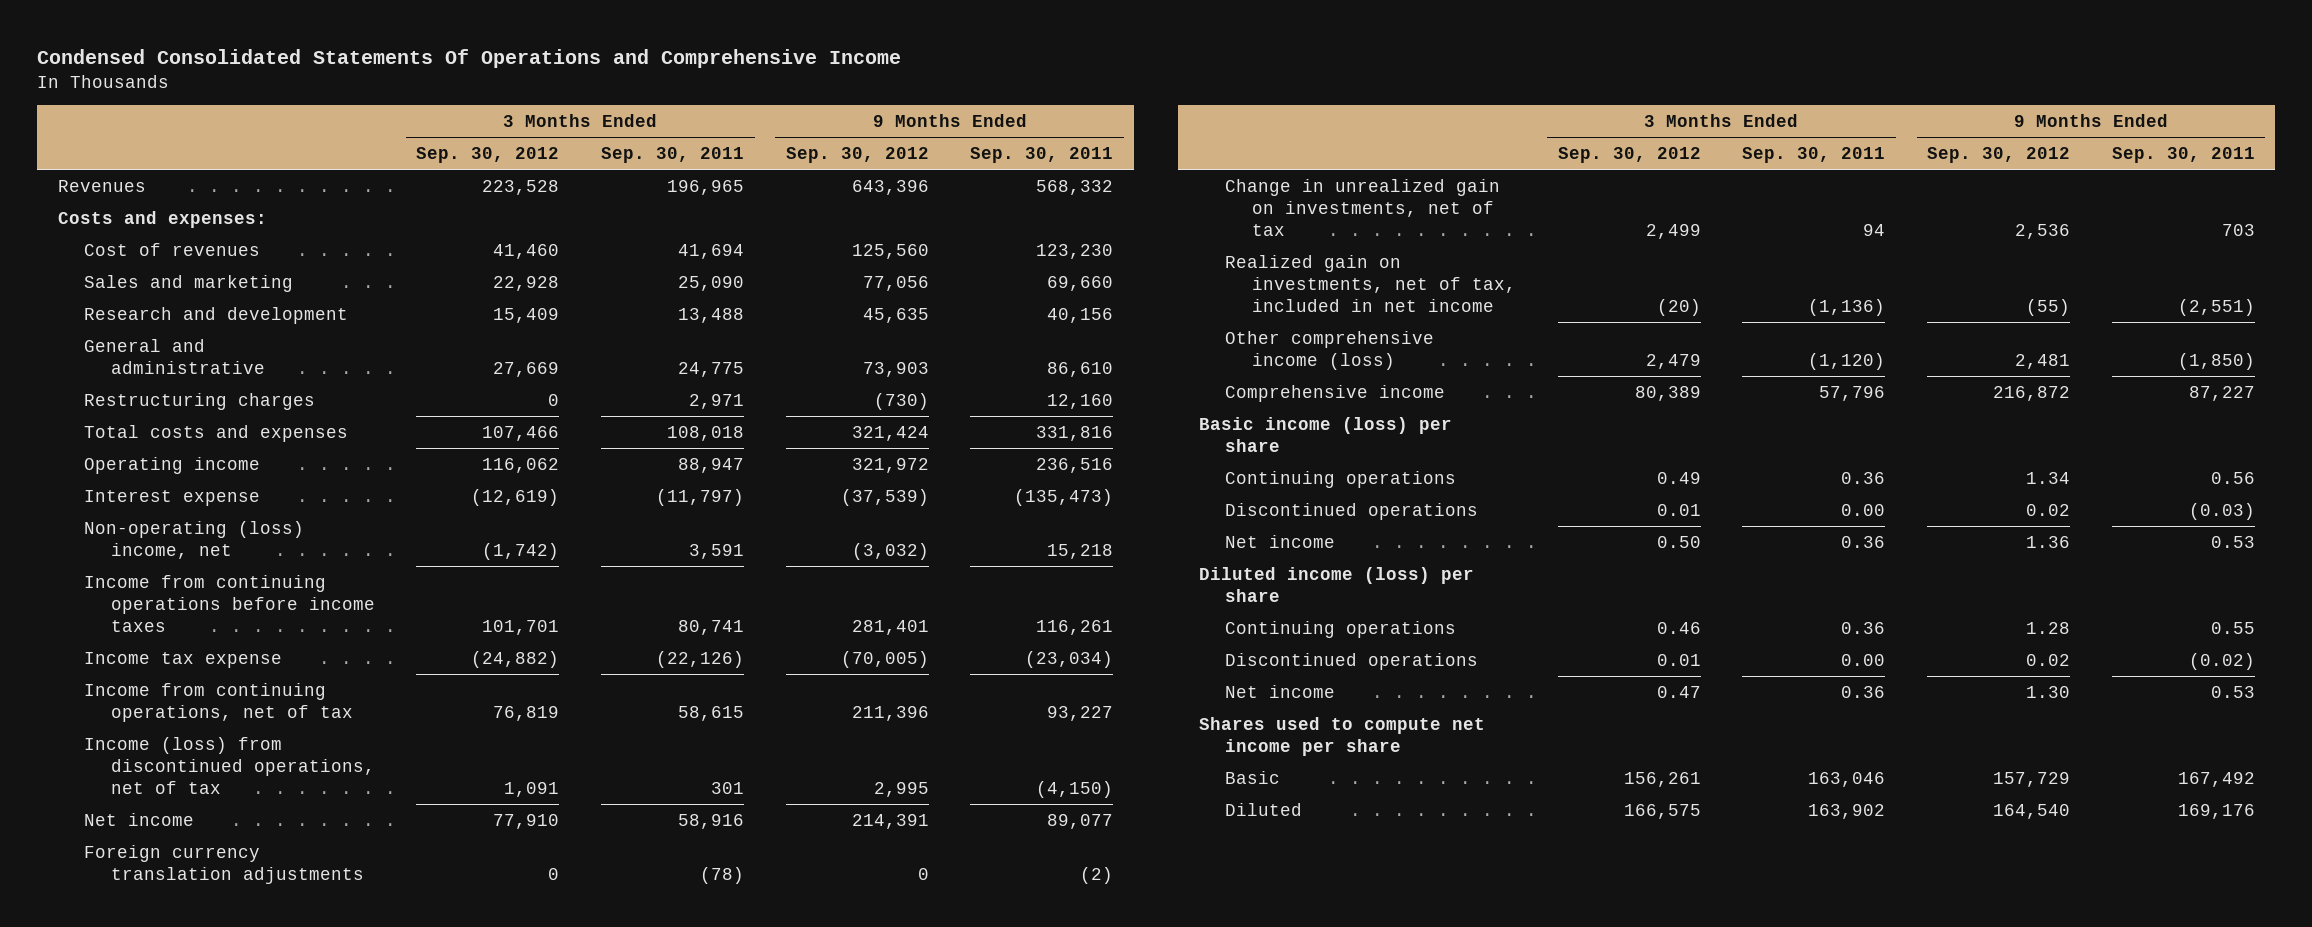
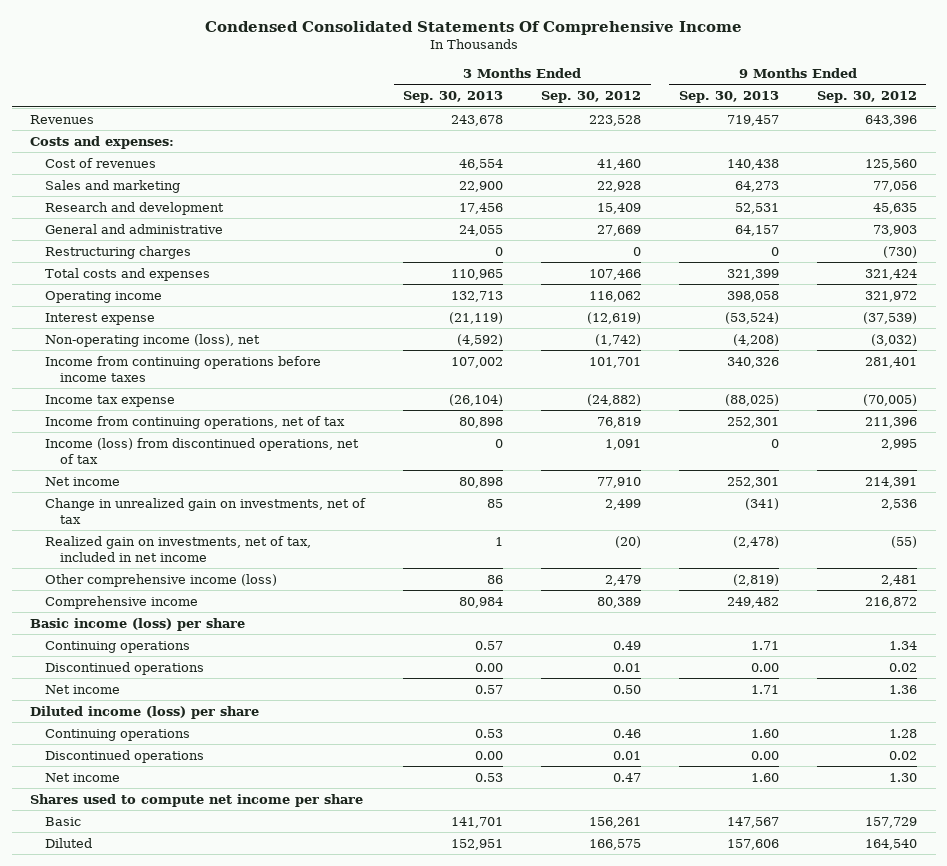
[36,49,901,69] Condensed Consolidated Statements Of Operations and Comprehensive Income -> [204,20,742,35] Condensed Consolidated Statements Of Comprehensive Income
[601,147,745,164] Sep. 30, 2011 -> none
[970,147,1114,164] Sep. 30, 2011 -> none
none -> [403,91,504,104] Sep. 30, 2013
none -> [678,91,779,104] Sep. 30, 2013
[84,520,305,559] Non-operating (loss) income, net -> [45,333,261,347] Non-operating income (loss), net
[84,844,364,884] Foreign currency translation adjustments -> none

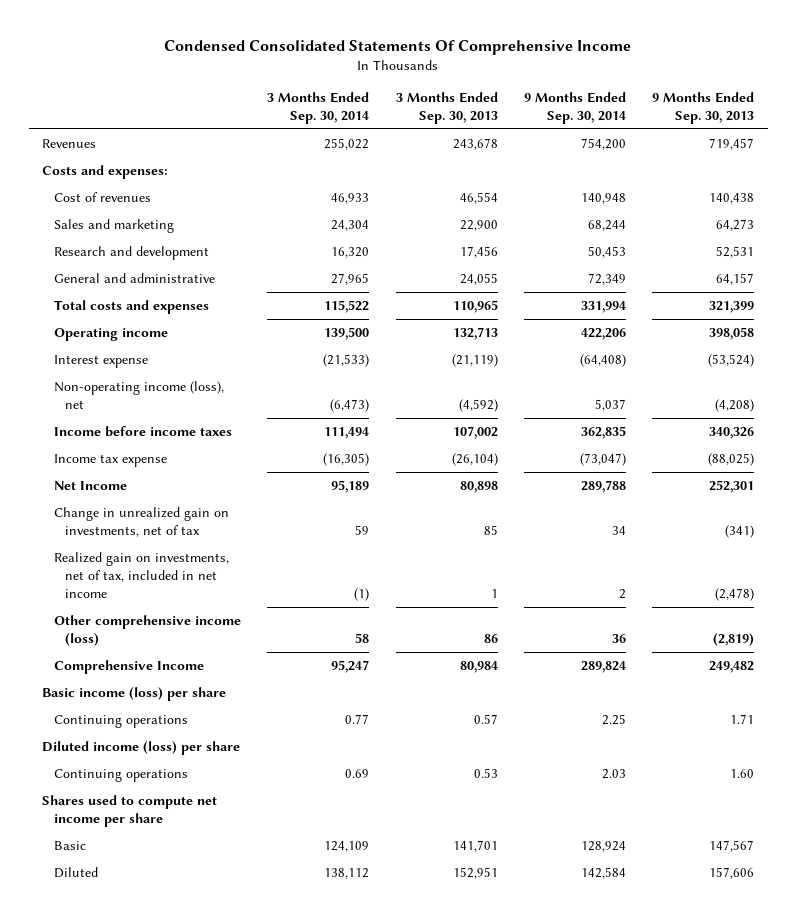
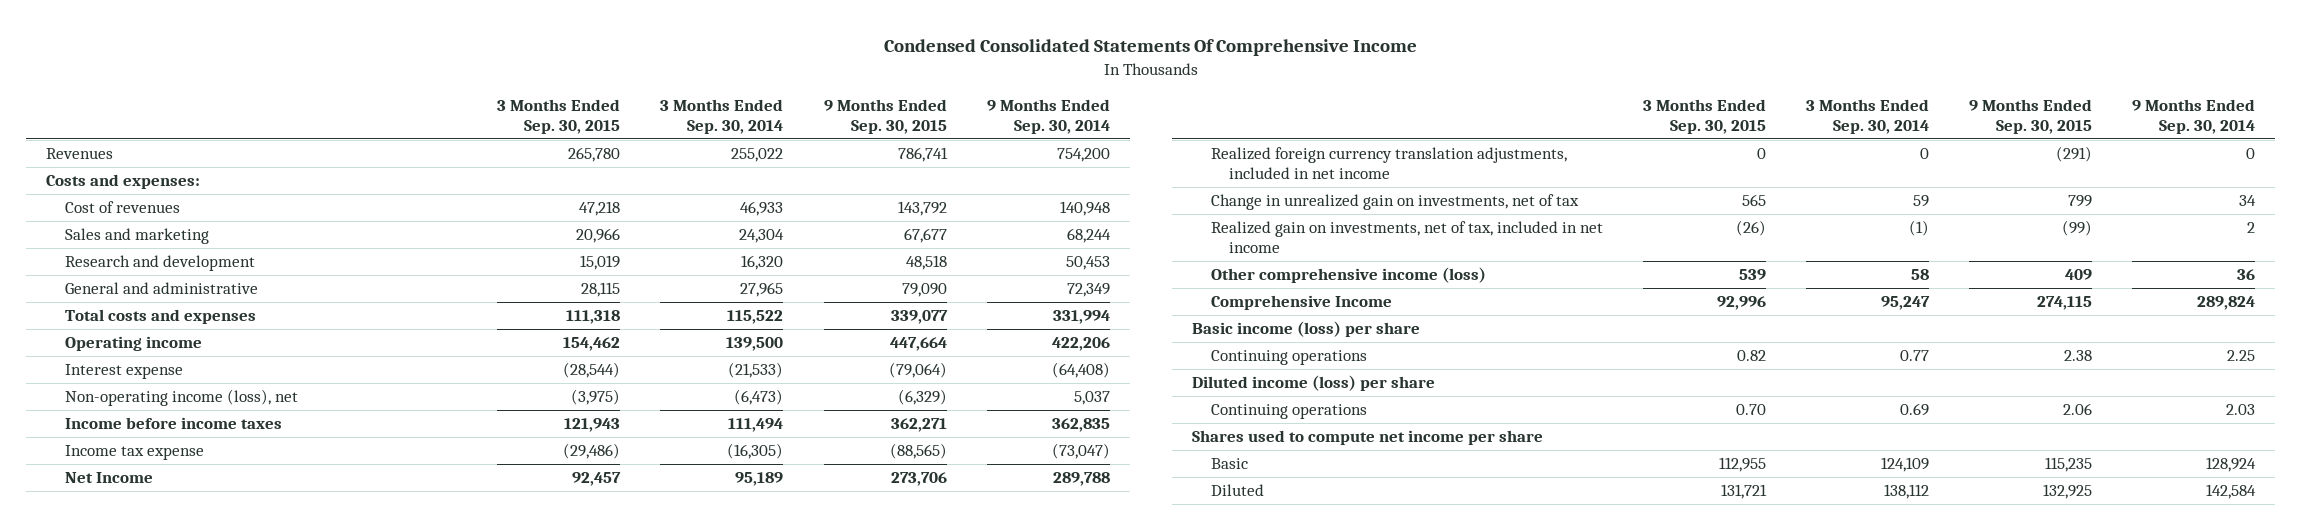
[395,92,498,124] 3 Months Ended Sep. 30, 2013 -> none
[652,92,755,124] 9 Months Ended Sep. 30, 2013 -> none
none -> [497,98,621,134] 3 Months Ended Sep. 30, 2015
none -> [823,98,947,134] 9 Months Ended Sep. 30, 2015
none -> [1210,146,1567,180] Realized foreign currency translation adjustments, included in net income

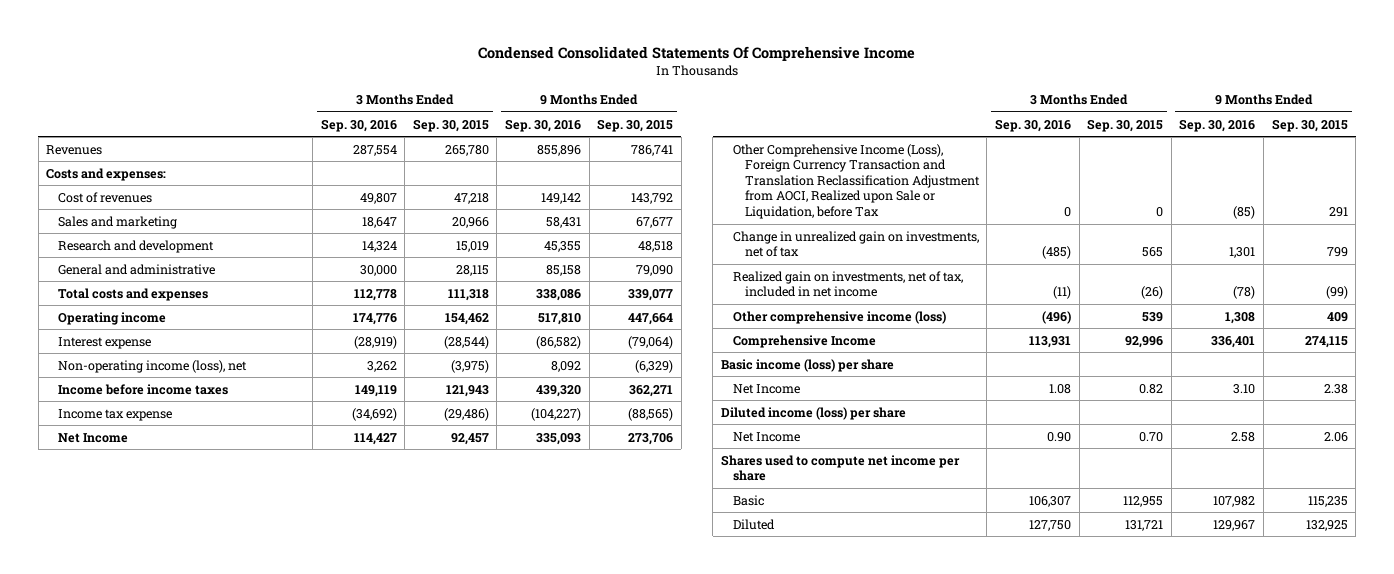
[660,98,784,134] 3 Months Ended Sep. 30, 2014 -> none
[986,98,1110,134] 9 Months Ended Sep. 30, 2014 -> none
none -> [320,118,397,132] Sep. 30, 2016
none -> [504,118,581,132] Sep. 30, 2016
[1210,146,1567,180] Realized foreign currency translation adjustments, included in net income -> [732,143,980,219] Other Comprehensive Income (Loss), Foreign Currency Transaction and Translation Reclassification Adjustment from AOCI, Realized upon Sale or Liquidation, before Tax
[2055,145,2092,162] (291) -> [1328,206,1348,217] 291
[1210,349,1367,365] Continuing operations -> [732,383,800,394] Net Income
[1210,403,1367,419] Continuing operations -> [732,431,800,442] Net Income

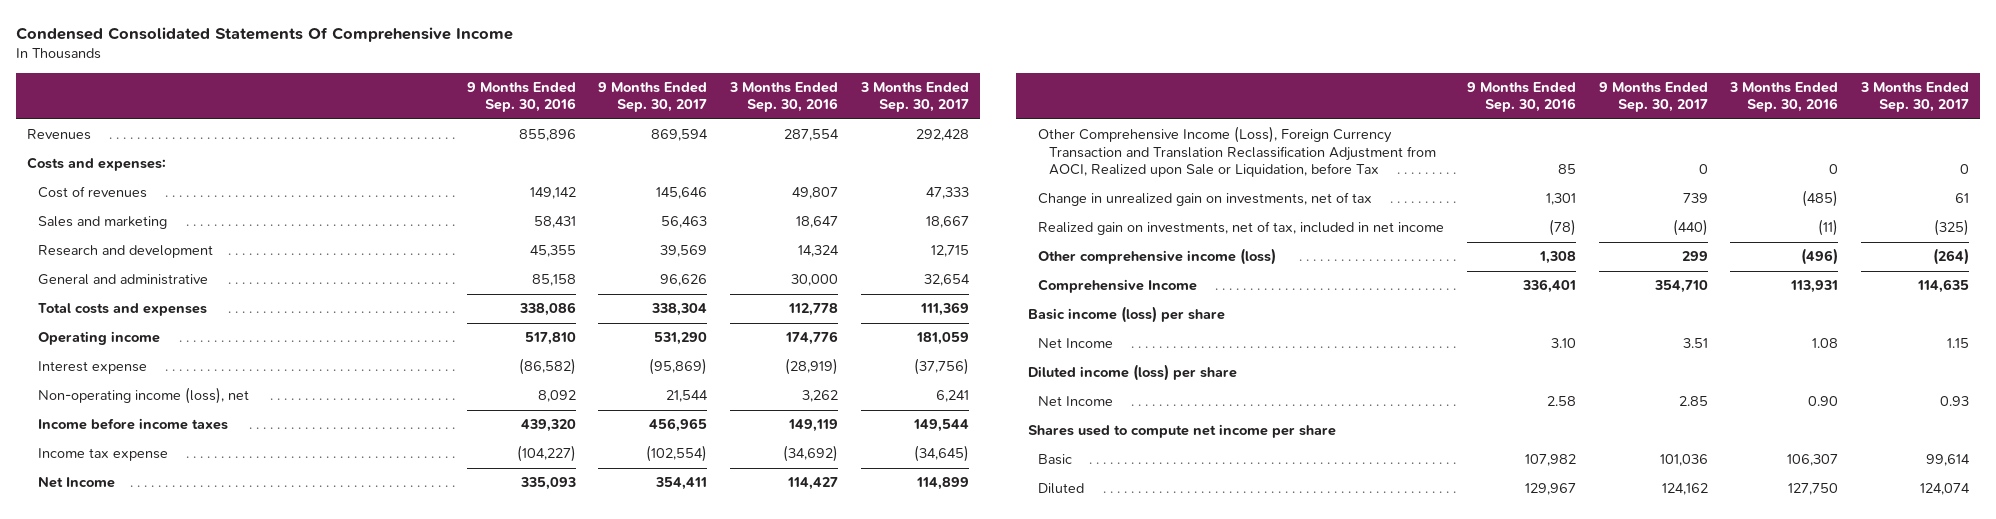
[412,118,489,132] Sep. 30, 2015 -> none
[597,118,674,132] Sep. 30, 2015 -> none
none -> [598,81,708,113] 9 Months Ended Sep. 30, 2017
none -> [859,81,969,113] 3 Months Ended Sep. 30, 2017
[1233,205,1256,219] (85) -> [1558,164,1577,175] 85

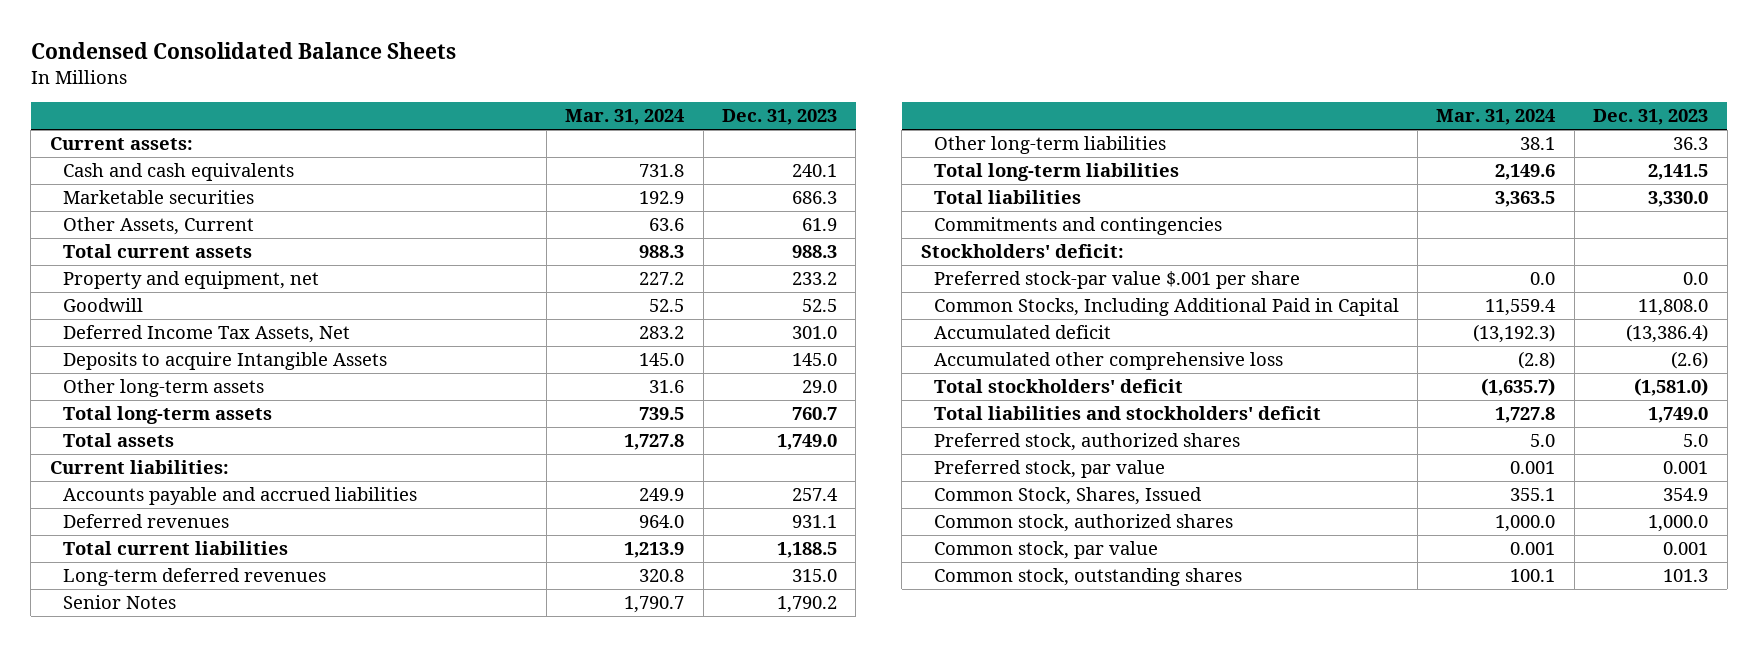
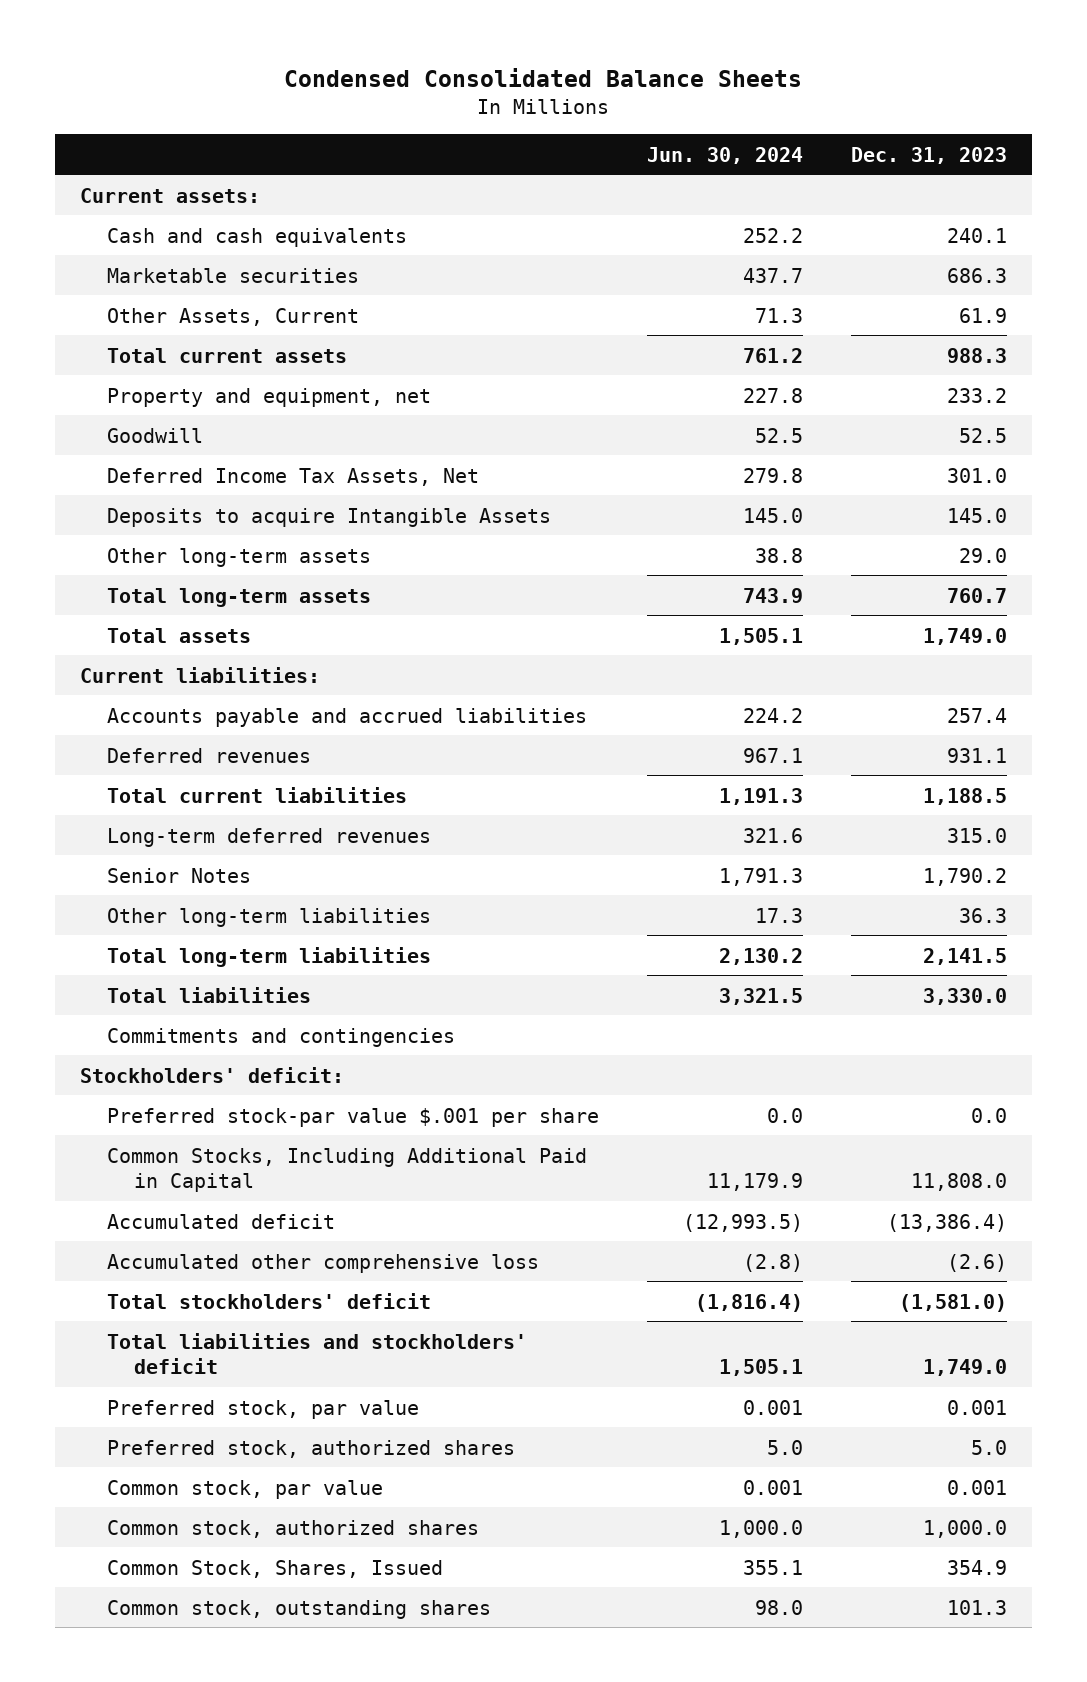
[565,109,685,126] Mar. 31, 2024 -> none
none -> [647,146,804,164] Jun. 30, 2024
[933,433,1240,452] Preferred stock, authorized shares -> [106,1439,515,1458] Preferred stock, authorized shares
[933,514,1233,533] Common stock, authorized shares -> [106,1519,479,1538] Common stock, authorized shares
[933,487,1202,506] Common Stock, Shares, Issued -> [106,1559,443,1578] Common Stock, Shares, Issued

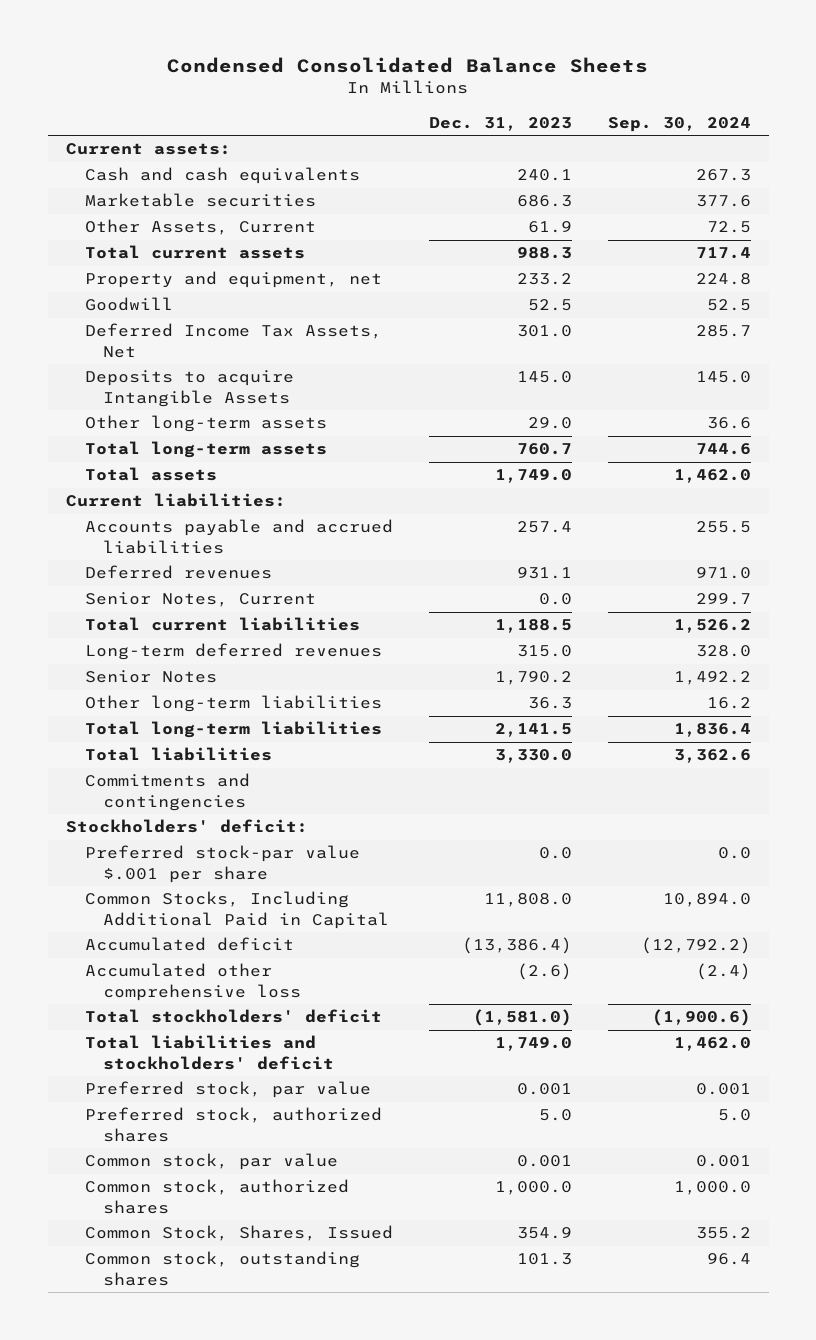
[647,146,804,164] Jun. 30, 2024 -> none
none -> [607,116,751,132] Sep. 30, 2024
none -> [84,592,316,608] Senior Notes, Current

